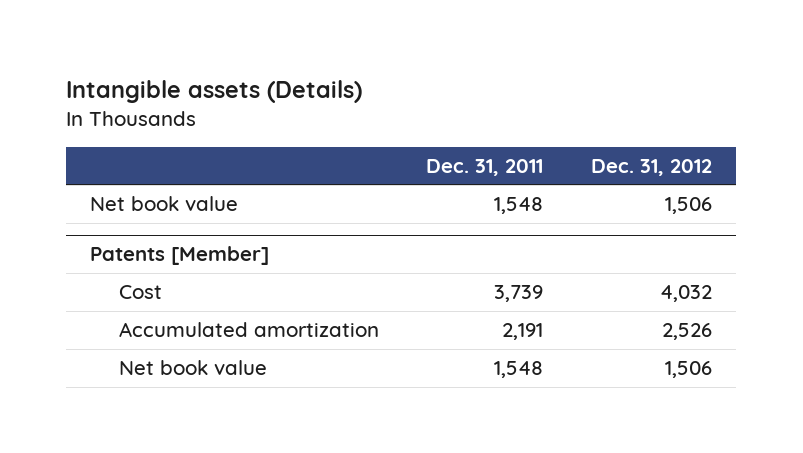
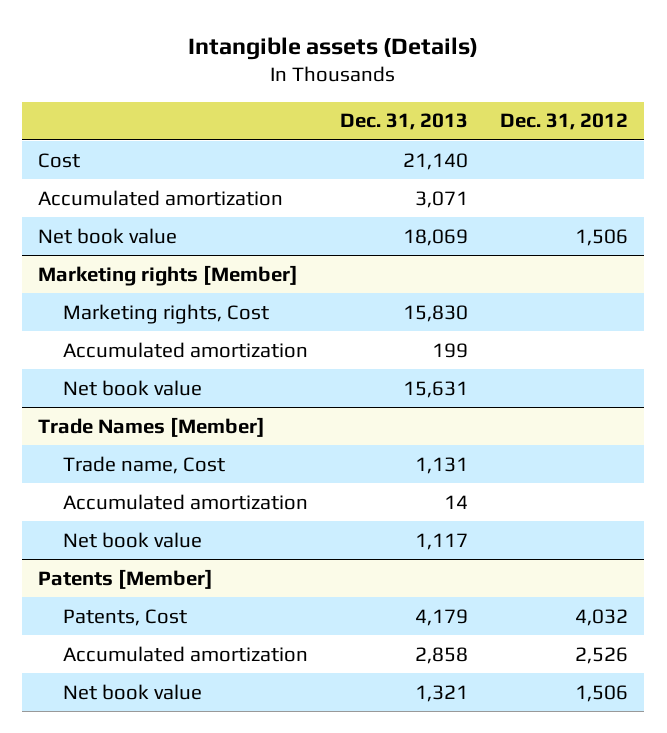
[426,158,544,176] Dec. 31, 2011 -> none
none -> [340,113,469,131] Dec. 31, 2013
none -> [38,152,81,168] Cost
none -> [38,189,284,206] Accumulated amortization
none -> [38,264,299,286] Marketing rights [Member]
none -> [63,303,270,324] Marketing rights, Cost
none -> [63,341,309,358] Accumulated amortization
none -> [63,379,203,396] Net book value
none -> [38,416,266,437] Trade Names [Member]
none -> [63,455,226,474] Trade name, Cost
none -> [63,493,309,510] Accumulated amortization
none -> [63,531,203,548] Net book value
[118,285,162,300] Cost -> [63,608,188,626] Patents, Cost

